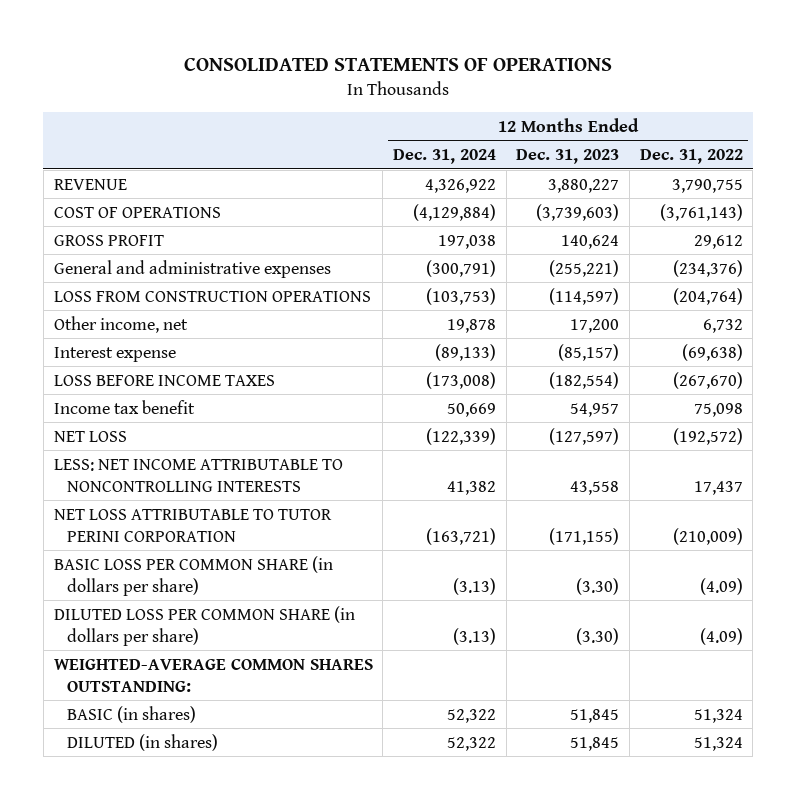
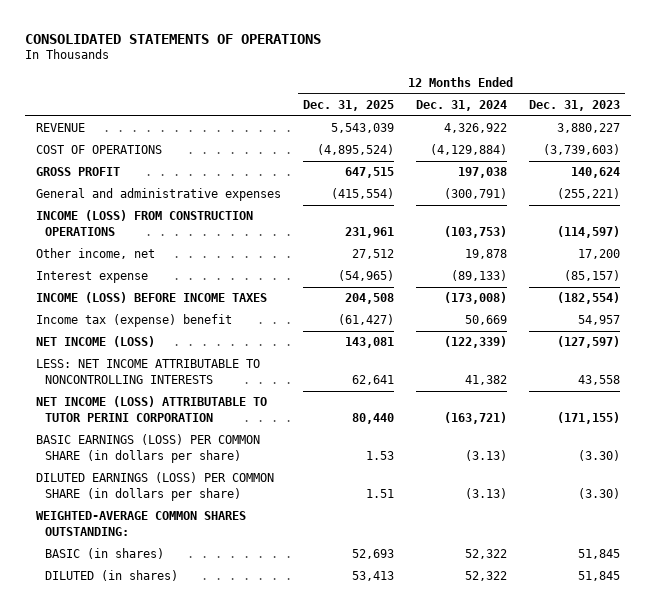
[639,149,743,165] Dec. 31, 2022 -> none
none -> [303,99,395,111] Dec. 31, 2025
[53,290,371,302] LOSS FROM CONSTRUCTION OPERATIONS -> [36,210,254,236] INCOME (LOSS) FROM CONSTRUCTION OPERATIONS
[53,374,275,386] LOSS BEFORE INCOME TAXES -> [36,292,268,304] INCOME (LOSS) BEFORE INCOME TAXES
[53,399,195,414] Income tax benefit -> [36,314,233,328] Income tax (expense) benefit
[53,430,127,442] NET LOSS -> [36,336,156,348] NET INCOME (LOSS)
[53,508,332,542] NET LOSS ATTRIBUTABLE TO TUTOR PERINI CORPORATION -> [36,396,268,422] NET INCOME (LOSS) ATTRIBUTABLE TO TUTOR PERINI CORPORATION
[53,555,333,596] BASIC LOSS PER COMMON SHARE (in dollars per share) -> [36,434,261,463] BASIC EARNINGS (LOSS) PER COMMON SHARE (in dollars per share)
[53,605,355,646] DILUTED LOSS PER COMMON SHARE (in dollars per share) -> [36,472,275,501] DILUTED EARNINGS (LOSS) PER COMMON SHARE (in dollars per share)

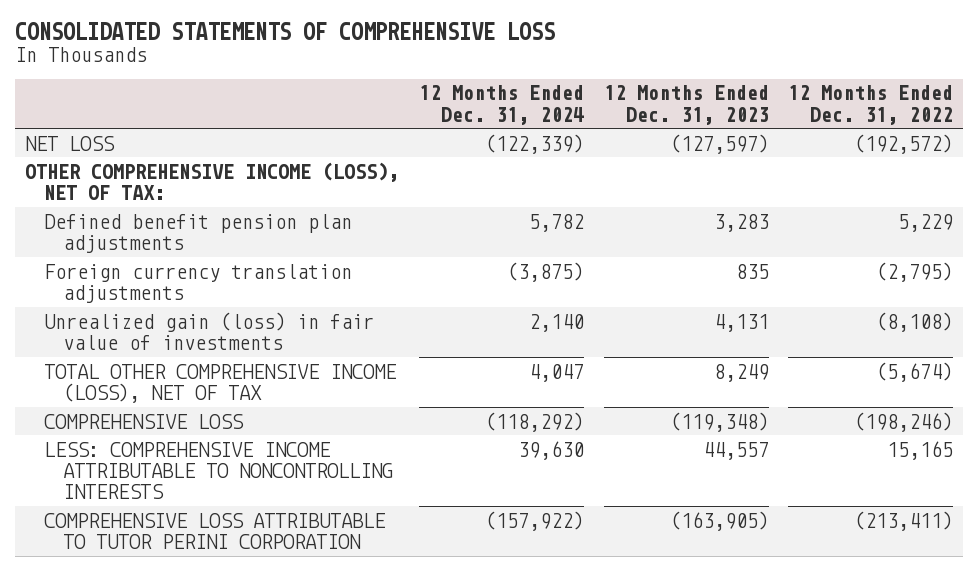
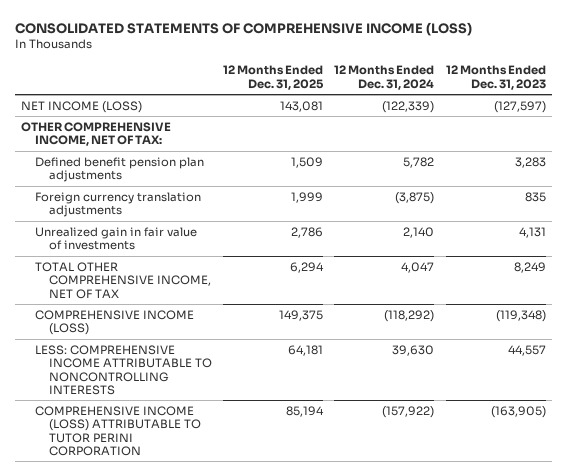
[15,22,556,41] CONSOLIDATED STATEMENTS OF COMPREHENSIVE LOSS -> [14,21,472,36] CONSOLIDATED STATEMENTS OF COMPREHENSIVE INCOME (LOSS)
[788,85,954,125] 12 Months Ended Dec. 31, 2022 -> none
none -> [222,65,324,90] 12 Months Ended Dec. 31, 2025
[24,135,115,151] NET LOSS -> [20,100,142,113] NET INCOME (LOSS)
[24,161,399,200] OTHER COMPREHENSIVE INCOME (LOSS), NET OF TAX: -> [20,121,171,147] OTHER COMPREHENSIVE INCOME, NET OF TAX:
[44,311,375,350] Unrealized gain (loss) in fair value of investments -> [34,226,197,251] Unrealized gain in fair value of investments
[44,363,397,403] TOTAL OTHER COMPREHENSIVE INCOME (LOSS), NET OF TAX -> [34,261,211,299] TOTAL OTHER COMPREHENSIVE INCOME, NET OF TAX
[44,413,245,429] COMPREHENSIVE LOSS -> [34,309,194,336] COMPREHENSIVE INCOME (LOSS)
[44,512,386,549] COMPREHENSIVE LOSS ATTRIBUTABLE TO TUTOR PERINI CORPORATION -> [34,405,201,456] COMPREHENSIVE INCOME (LOSS) ATTRIBUTABLE TO TUTOR PERINI CORPORATION

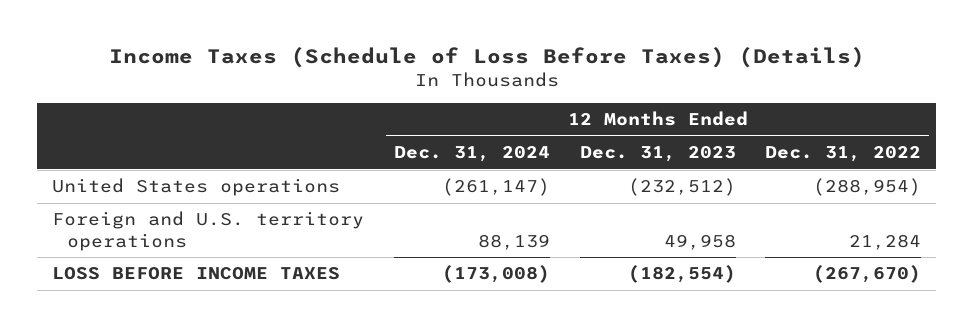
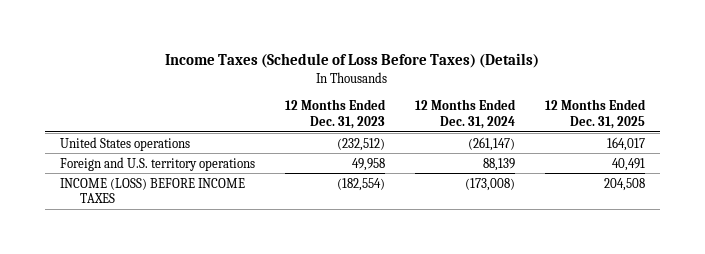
[765,146,922,163] Dec. 31, 2022 -> none
none -> [545,99,647,129] 12 Months Ended Dec. 31, 2025
[51,267,340,281] LOSS BEFORE INCOME TAXES -> [59,177,245,204] INCOME (LOSS) BEFORE INCOME TAXES

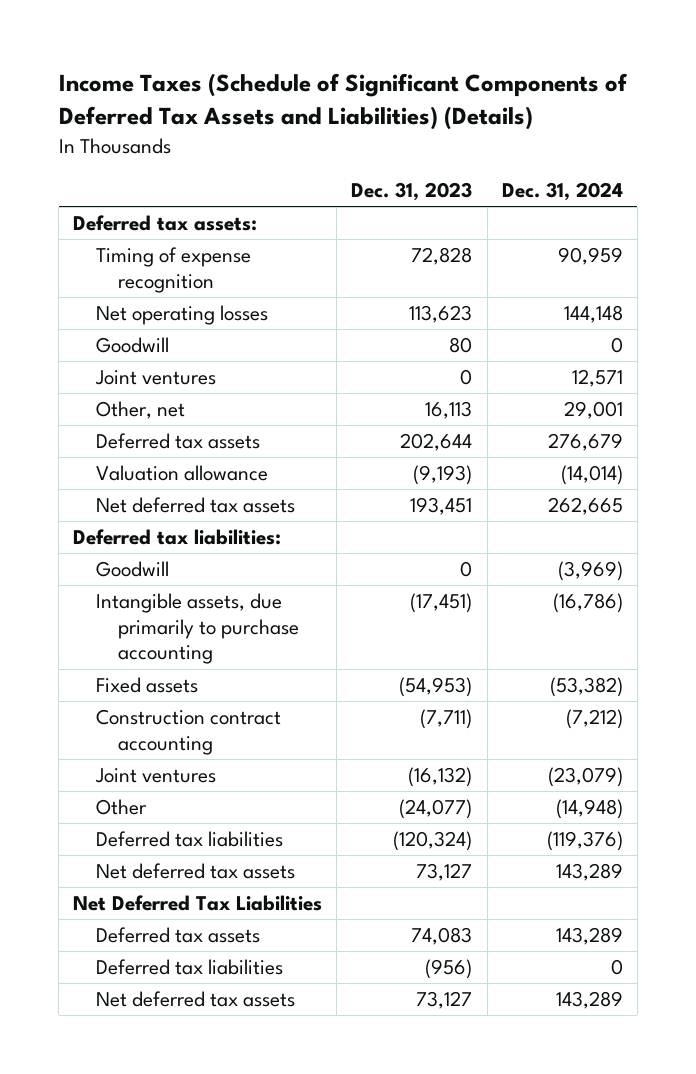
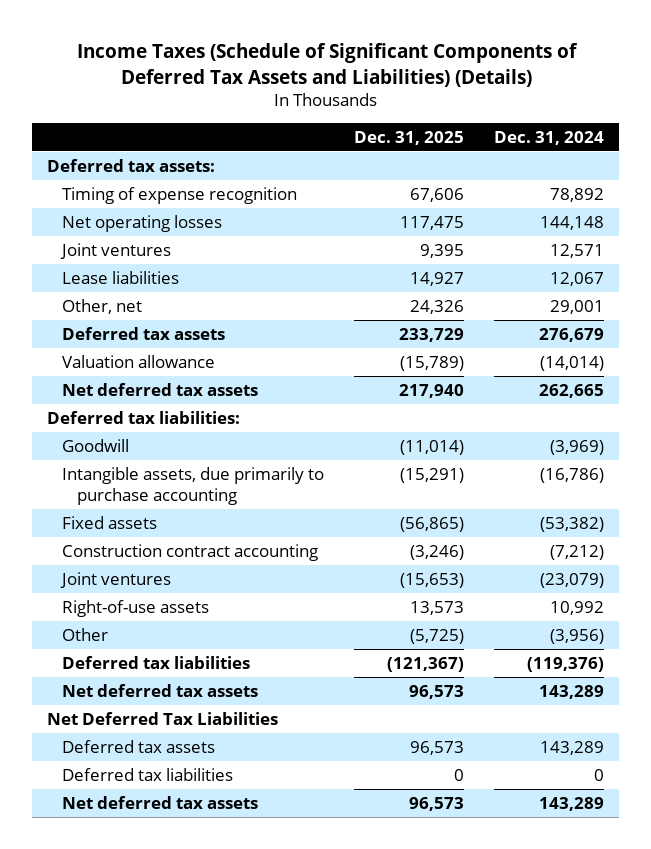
[351,182,473,202] Dec. 31, 2023 -> none
none -> [354,130,465,145] Dec. 31, 2025
[557,247,623,266] 90,959 -> [550,187,605,202] 78,892
[95,337,169,354] Goodwill -> none
none -> [62,270,180,284] Lease liabilities
none -> [62,599,210,617] Right-of-use assets
[555,799,623,820] (14,948) -> [550,628,605,644] (3,956)

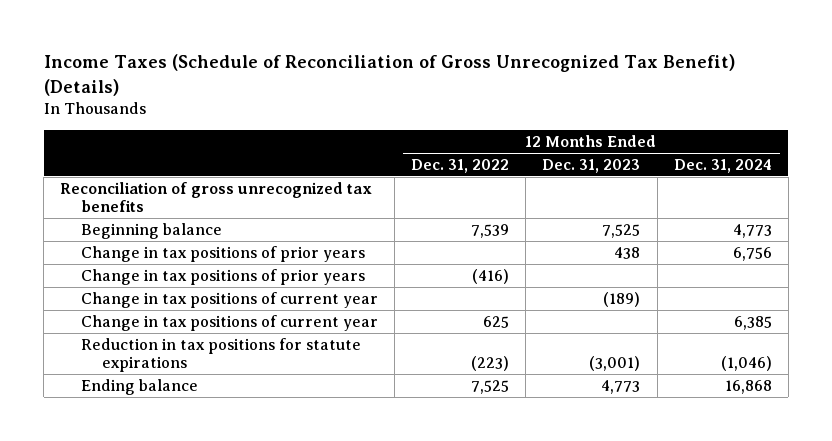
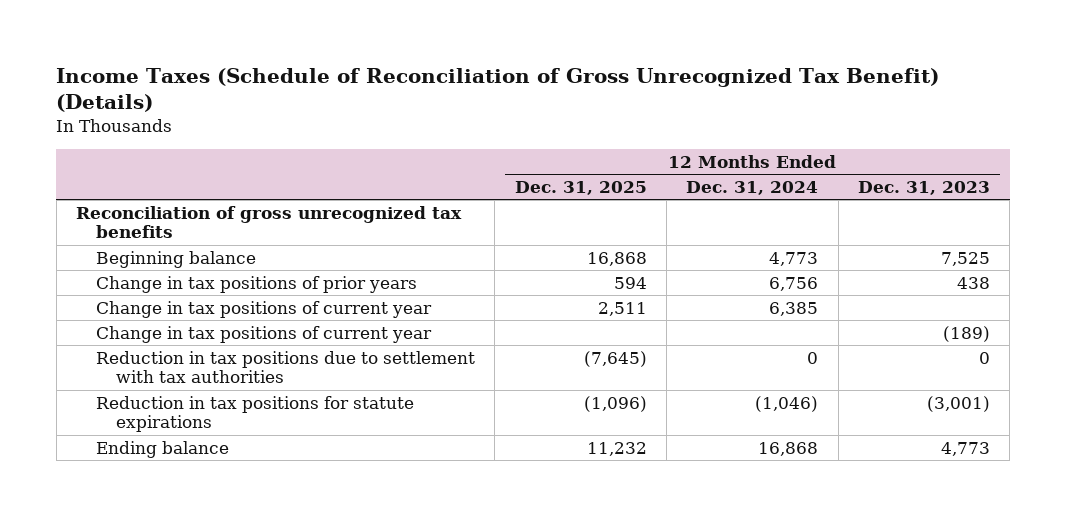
[411,158,510,173] Dec. 31, 2022 -> none
none -> [514,180,647,195] Dec. 31, 2025
[81,268,366,285] Change in tax positions of prior years -> none
[81,291,379,308] Change in tax positions of current year -> [96,325,433,343] Change in tax positions of current year
none -> [96,350,476,384] Reduction in tax positions due to settlement with tax authorities

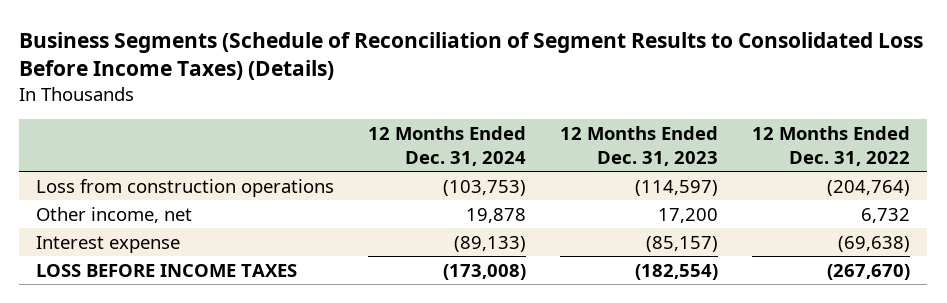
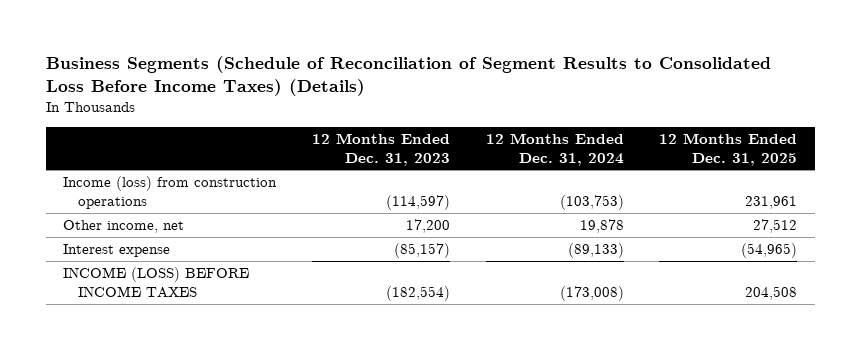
[752,126,911,166] 12 Months Ended Dec. 31, 2022 -> none
none -> [659,132,798,166] 12 Months Ended Dec. 31, 2025
[36,178,335,197] Loss from construction operations -> [63,176,278,210] Income (loss) from construction operations
[36,263,298,277] LOSS BEFORE INCOME TAXES -> [63,267,250,299] INCOME (LOSS) BEFORE INCOME TAXES

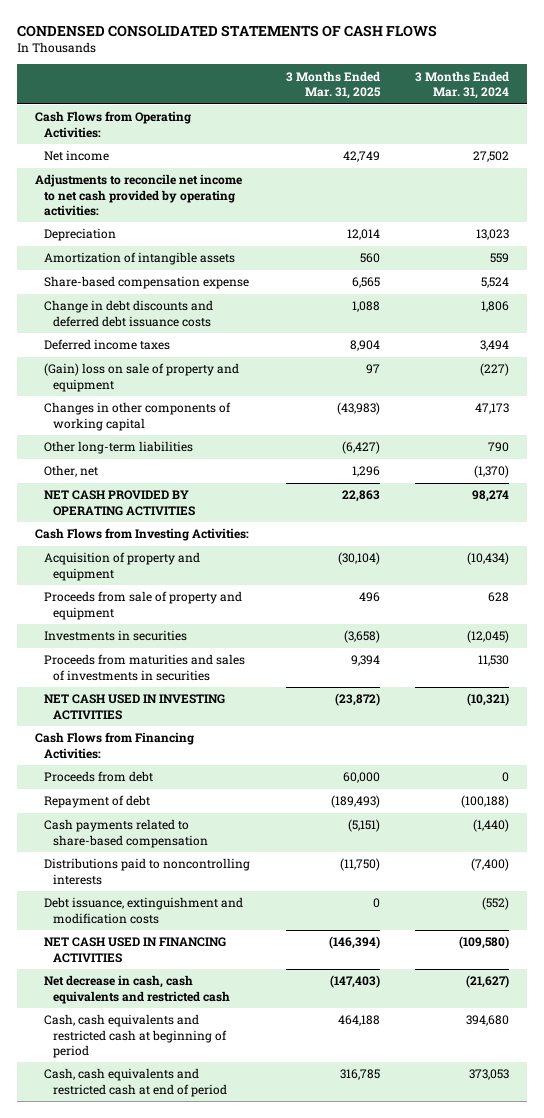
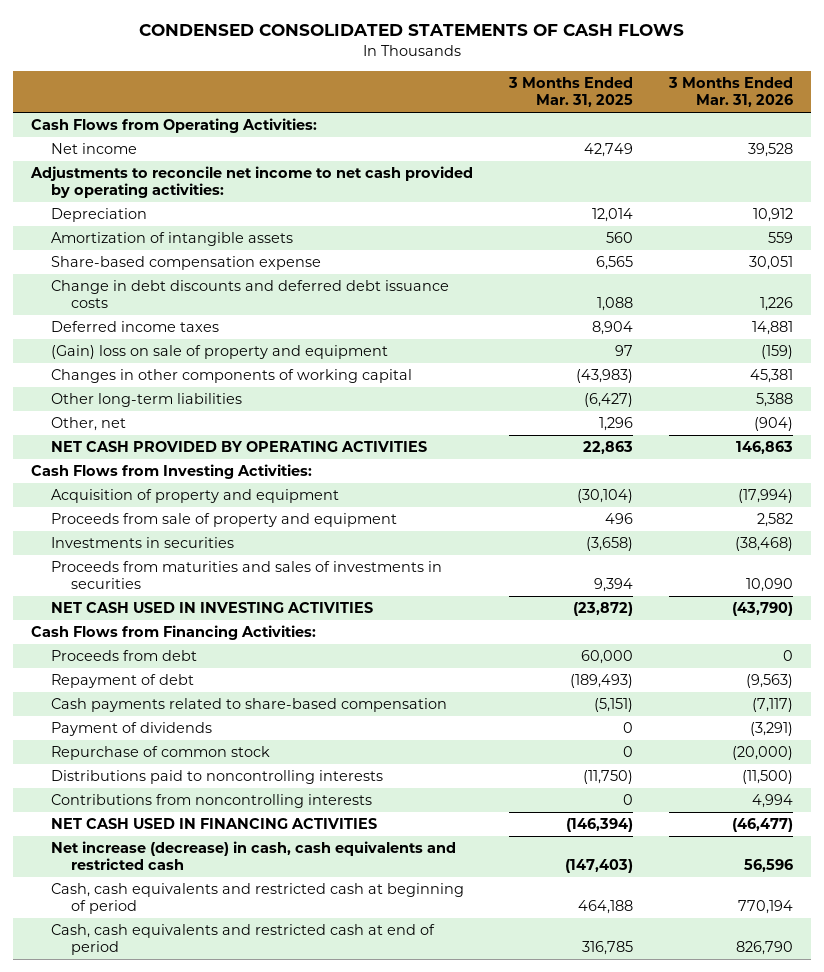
[415,70,510,99] 3 Months Ended Mar. 31, 2024 -> none
none -> [667,76,793,108] 3 Months Ended Mar. 31, 2026
none -> [51,722,213,737] Payment of dividends
none -> [51,746,271,761] Repurchase of common stock
[44,897,244,924] Debt issuance, extinguishment and modification costs -> none
none -> [51,794,373,809] Contributions from noncontrolling interests
[44,975,231,1004] Net decrease in cash, cash equivalents and restricted cash -> [51,841,457,871] Net increase (decrease) in cash, cash equivalents and restricted cash

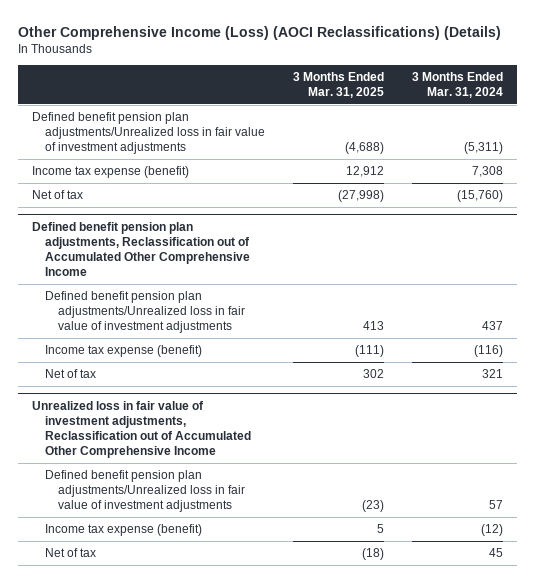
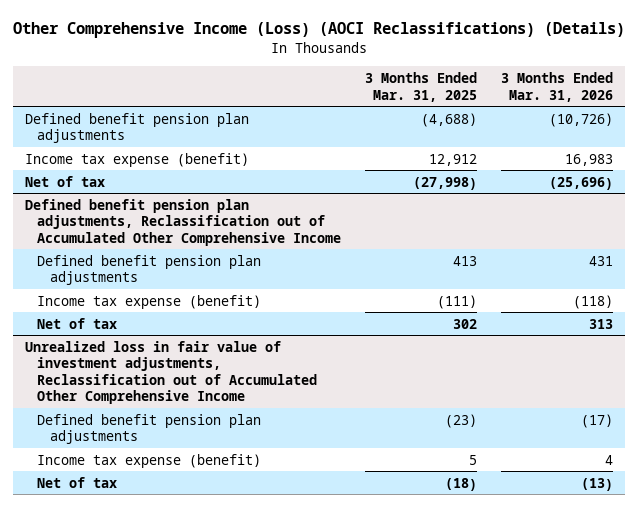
[412,71,504,98] 3 Months Ended Mar. 31, 2024 -> none
none -> [501,72,614,102] 3 Months Ended Mar. 31, 2026
[32,111,265,155] Defined benefit pension plan adjustments/Unrealized loss in fair value of investment adjustments -> [25,112,250,144] Defined benefit pension plan adjustments
[44,290,245,334] Defined benefit pension plan adjustments/Unrealized loss in fair value of investment adjustments -> [37,254,262,286] Defined benefit pension plan adjustments
[44,469,245,513] Defined benefit pension plan adjustments/Unrealized loss in fair value of investment adjustments -> [37,413,262,445] Defined benefit pension plan adjustments

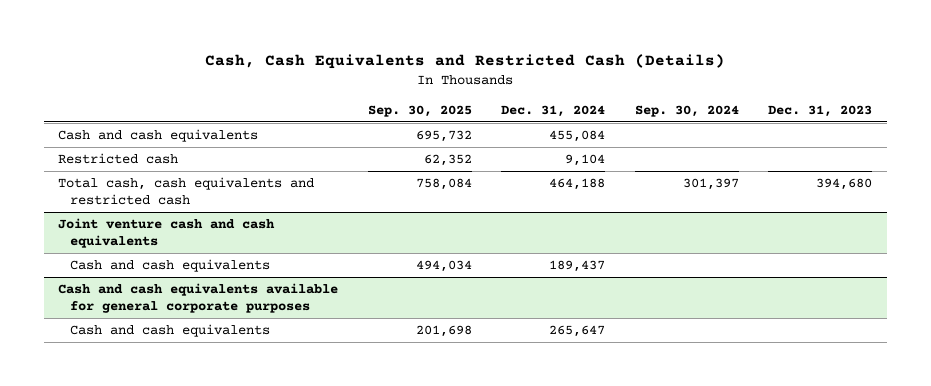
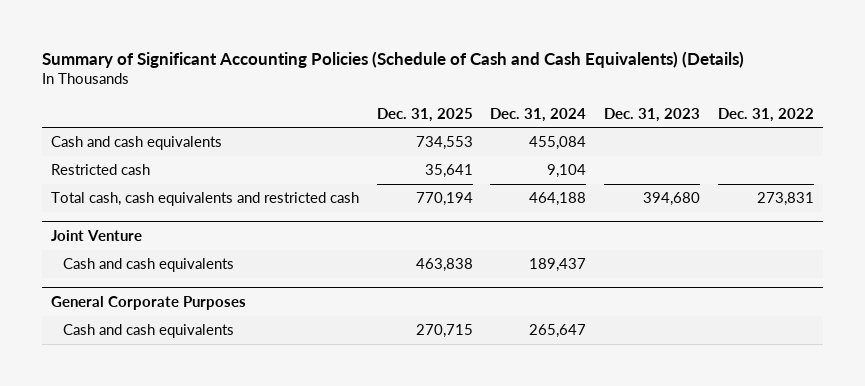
[205,54,726,70] Cash, Cash Equivalents and Restricted Cash (Details) -> [42,50,745,68] Summary of Significant Accounting Policies (Schedule of Cash and Cash Equivalents) (Details)
[367,105,472,118] Sep. 30, 2025 -> none
[634,105,739,118] Sep. 30, 2024 -> none
none -> [376,107,473,122] Dec. 31, 2025
none -> [717,107,814,122] Dec. 31, 2022
[58,217,276,248] Joint venture cash and cash equivalents -> [50,229,142,241] Joint Venture
[58,282,339,313] Cash and cash equivalents available for general corporate purposes -> [50,295,246,310] General Corporate Purposes

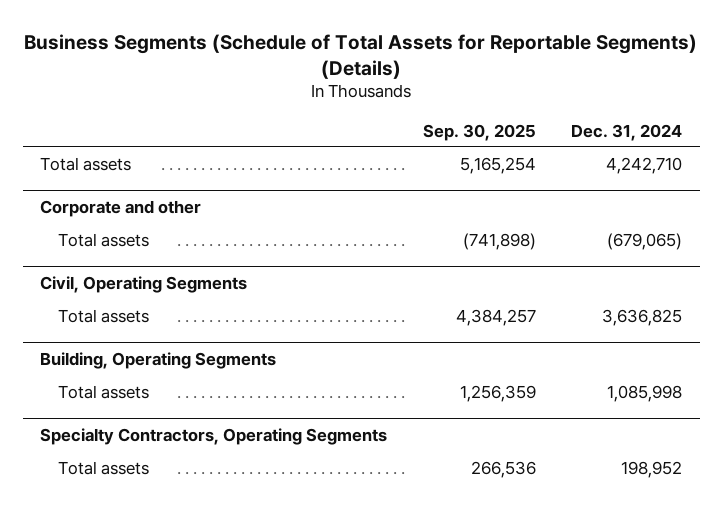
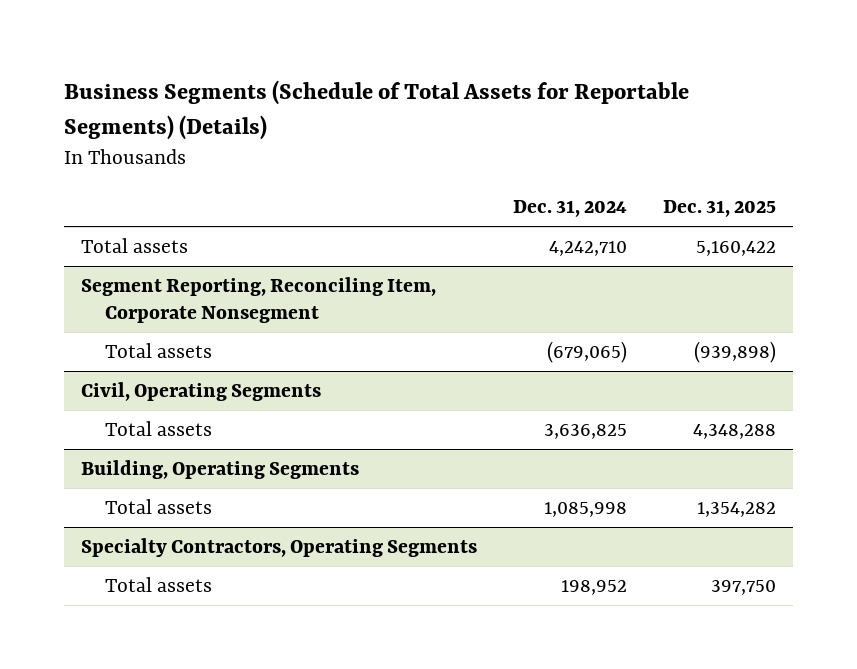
[422,123,536,141] Sep. 30, 2025 -> none
none -> [662,200,776,218] Dec. 31, 2025
[40,200,202,218] Corporate and other -> [81,277,437,323] Segment Reporting, Reconciling Item, Corporate Nonsegment

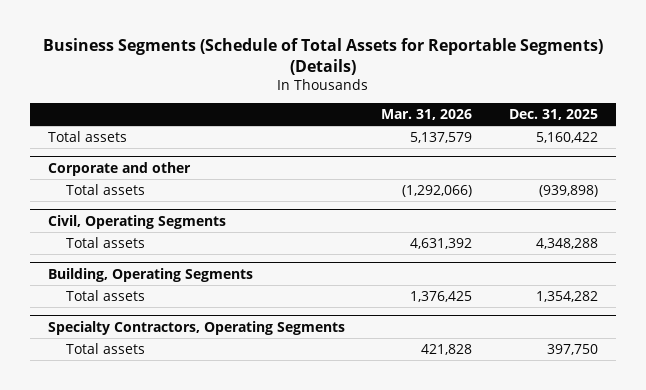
[512,200,627,218] Dec. 31, 2024 -> none
none -> [381,109,473,121] Mar. 31, 2026
[81,277,437,323] Segment Reporting, Reconciling Item, Corporate Nonsegment -> [47,161,191,176] Corporate and other

